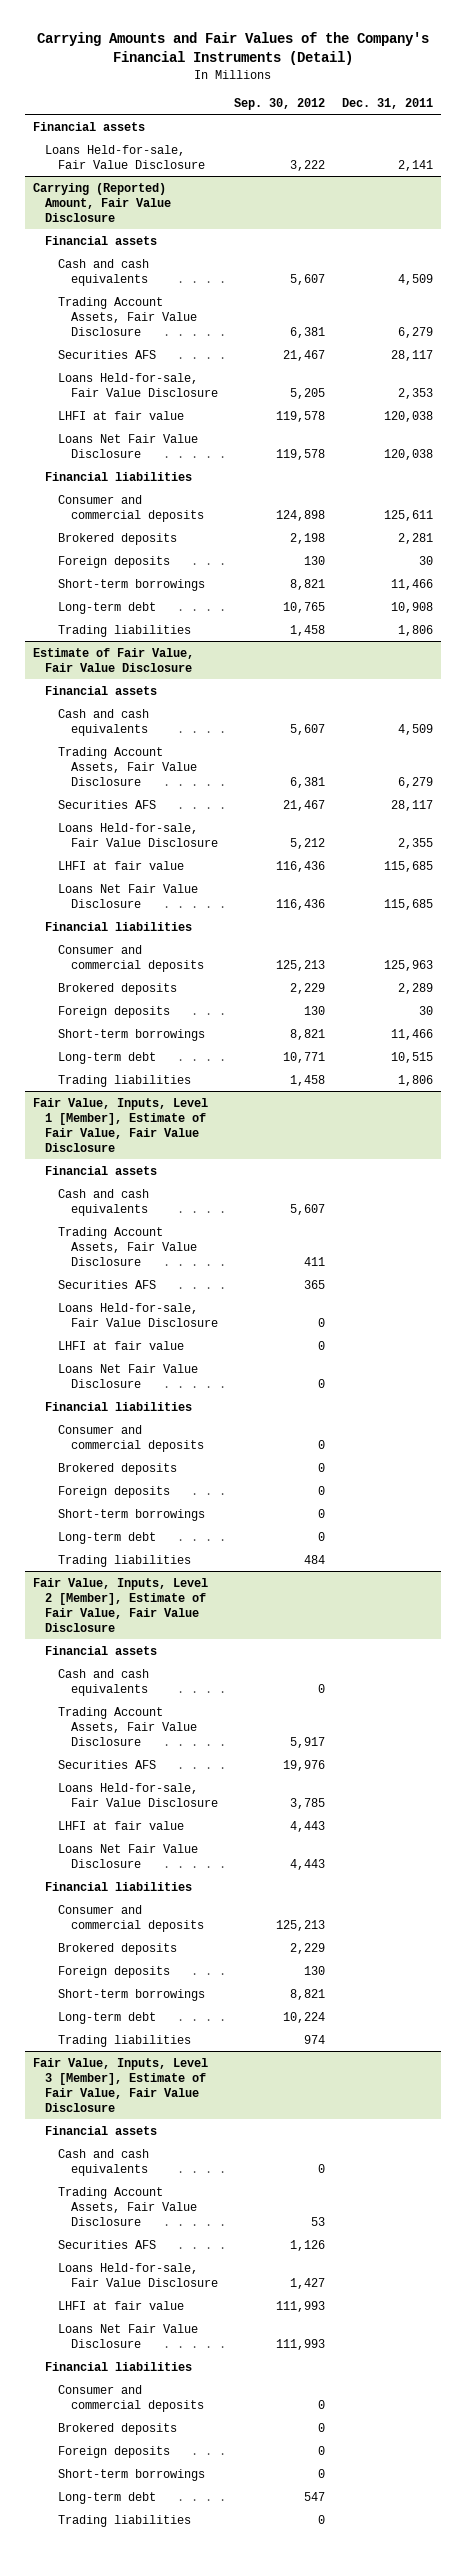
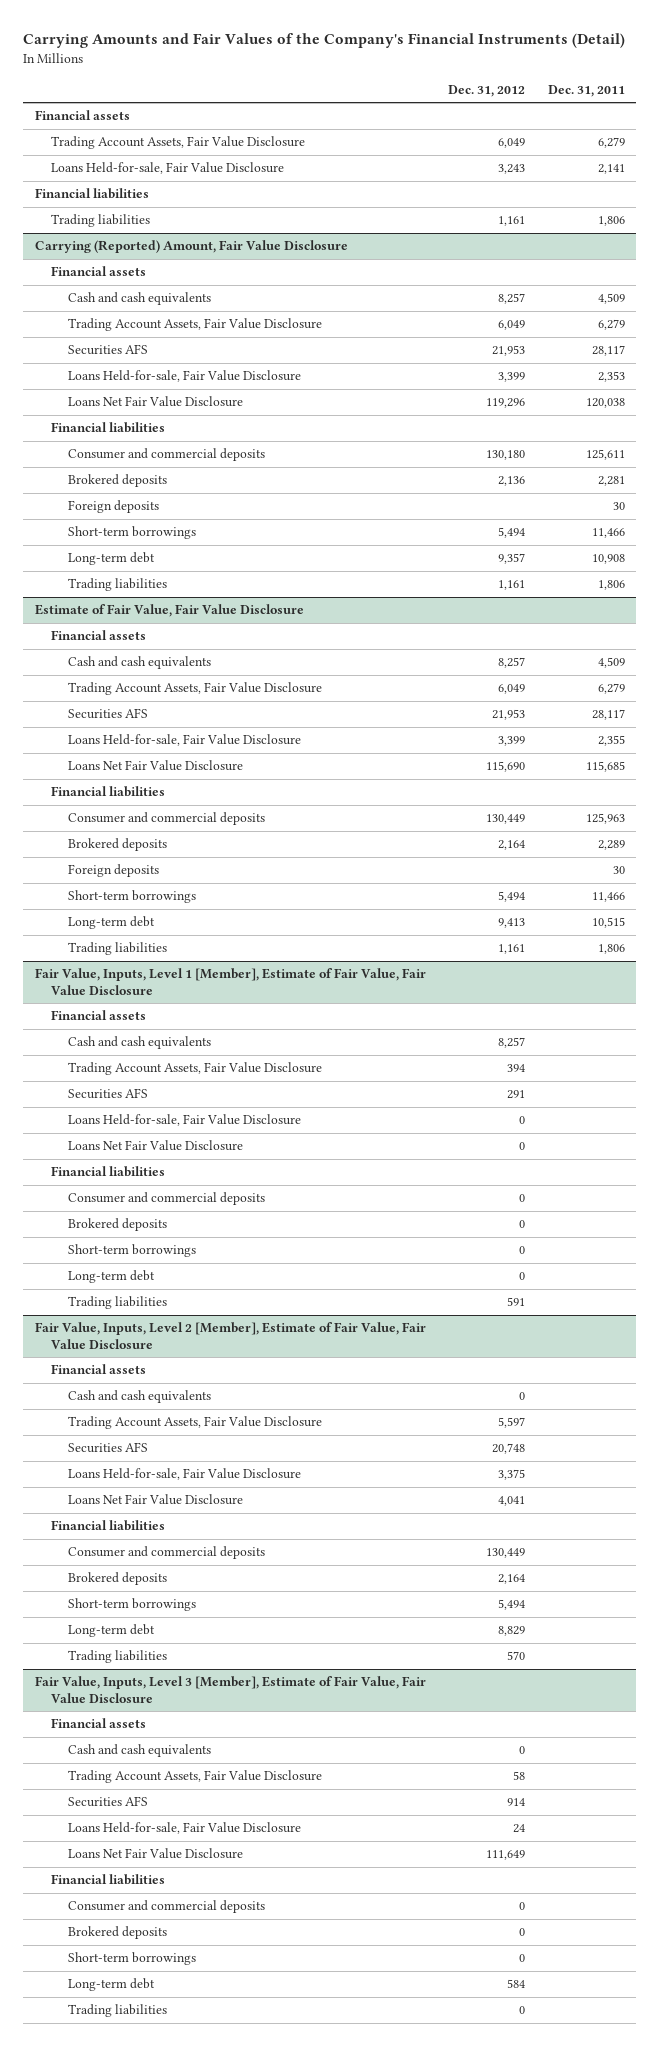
[234,97,326,110] Sep. 30, 2012 -> none
none -> [448,84,526,97] Dec. 31, 2012
none -> [51,136,306,150] Trading Account Assets, Fair Value Disclosure
none -> [34,188,149,200] Financial liabilities
none -> [51,214,151,228] Trading liabilities
[58,410,185,420] LHFI at fair value -> none
[58,860,185,870] LHFI at fair value -> none
[58,1340,185,1350] LHFI at fair value -> none
[58,1485,171,1498] Foreign deposits -> none
[58,1820,185,1830] LHFI at fair value -> none
[58,1965,171,1978] Foreign deposits -> none
[58,2300,185,2310] LHFI at fair value -> none
[58,2445,171,2458] Foreign deposits -> none

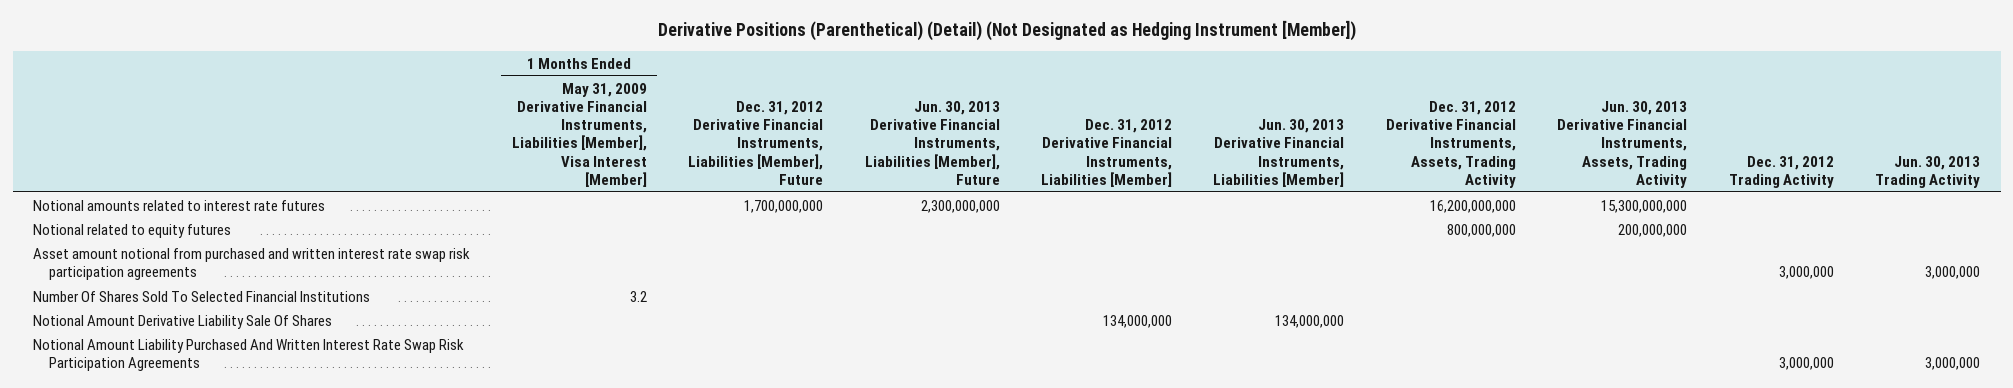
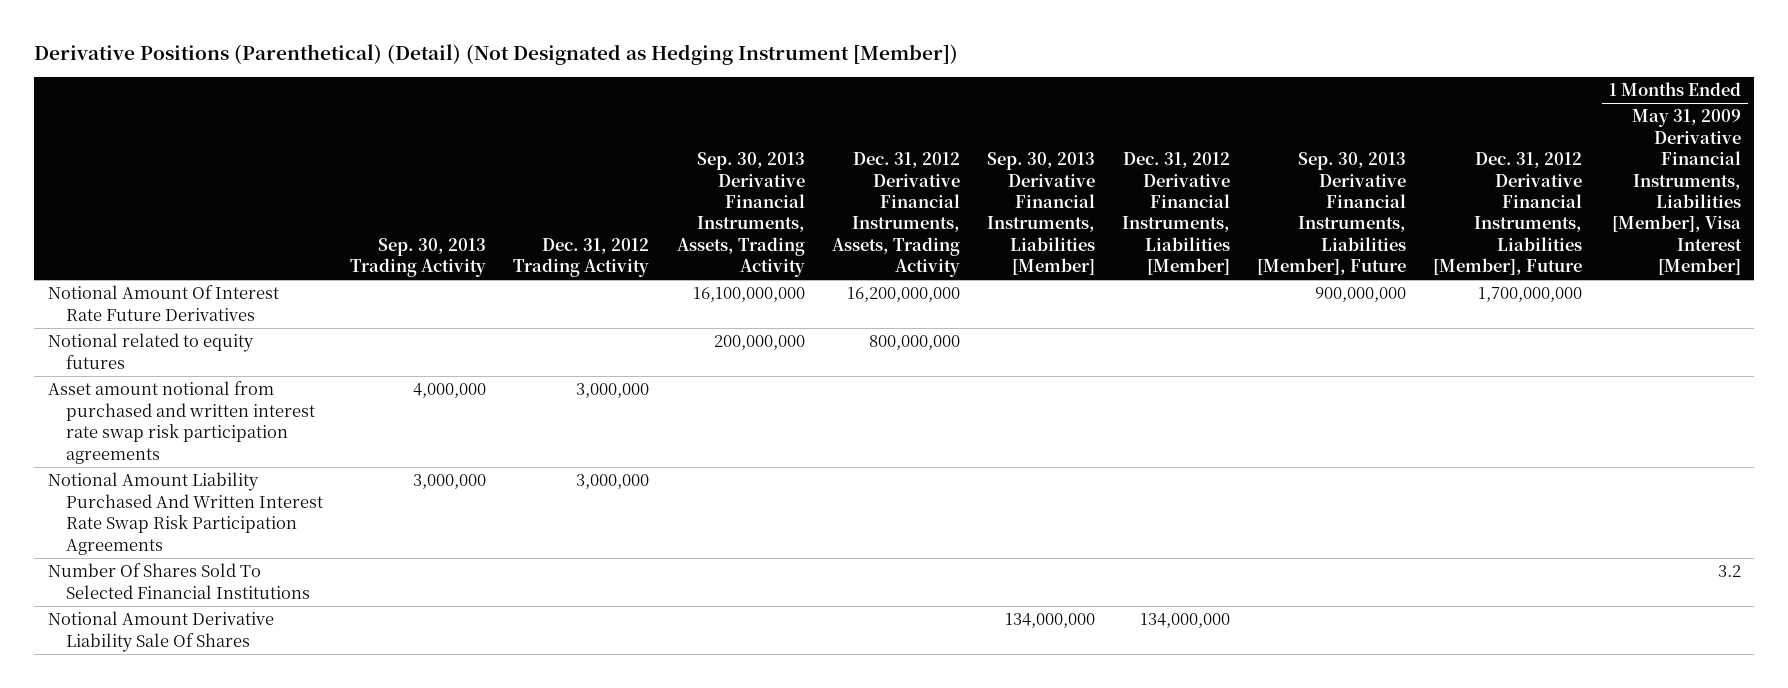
[864,100,1000,186] Jun. 30, 2013 Derivative Financial Instruments, Liabilities [Member], Future -> none
[1213,119,1345,188] Jun. 30, 2013 Derivative Financial Instruments, Liabilities [Member] -> none
[1557,100,1688,189] Jun. 30, 2013 Derivative Financial Instruments, Assets, Trading Activity -> none
[1875,155,1981,189] Jun. 30, 2013 Trading Activity -> none
none -> [350,237,487,278] Sep. 30, 2013 Trading Activity
none -> [676,152,805,278] Sep. 30, 2013 Derivative Financial Instruments, Assets, Trading Activity
none -> [986,152,1095,276] Sep. 30, 2013 Derivative Financial Instruments, Liabilities [Member]
none -> [1256,152,1406,276] Sep. 30, 2013 Derivative Financial Instruments, Liabilities [Member], Future
[33,199,326,211] Notional amounts related to interest rate futures -> [47,285,279,321] Notional Amount Of Interest Rate Future Derivatives
[33,338,465,371] Notional Amount Liability Purchased And Written Interest Rate Swap Risk Participation Agreements -> [47,472,324,555] Notional Amount Liability Purchased And Written Interest Rate Swap Risk Participation Agreements

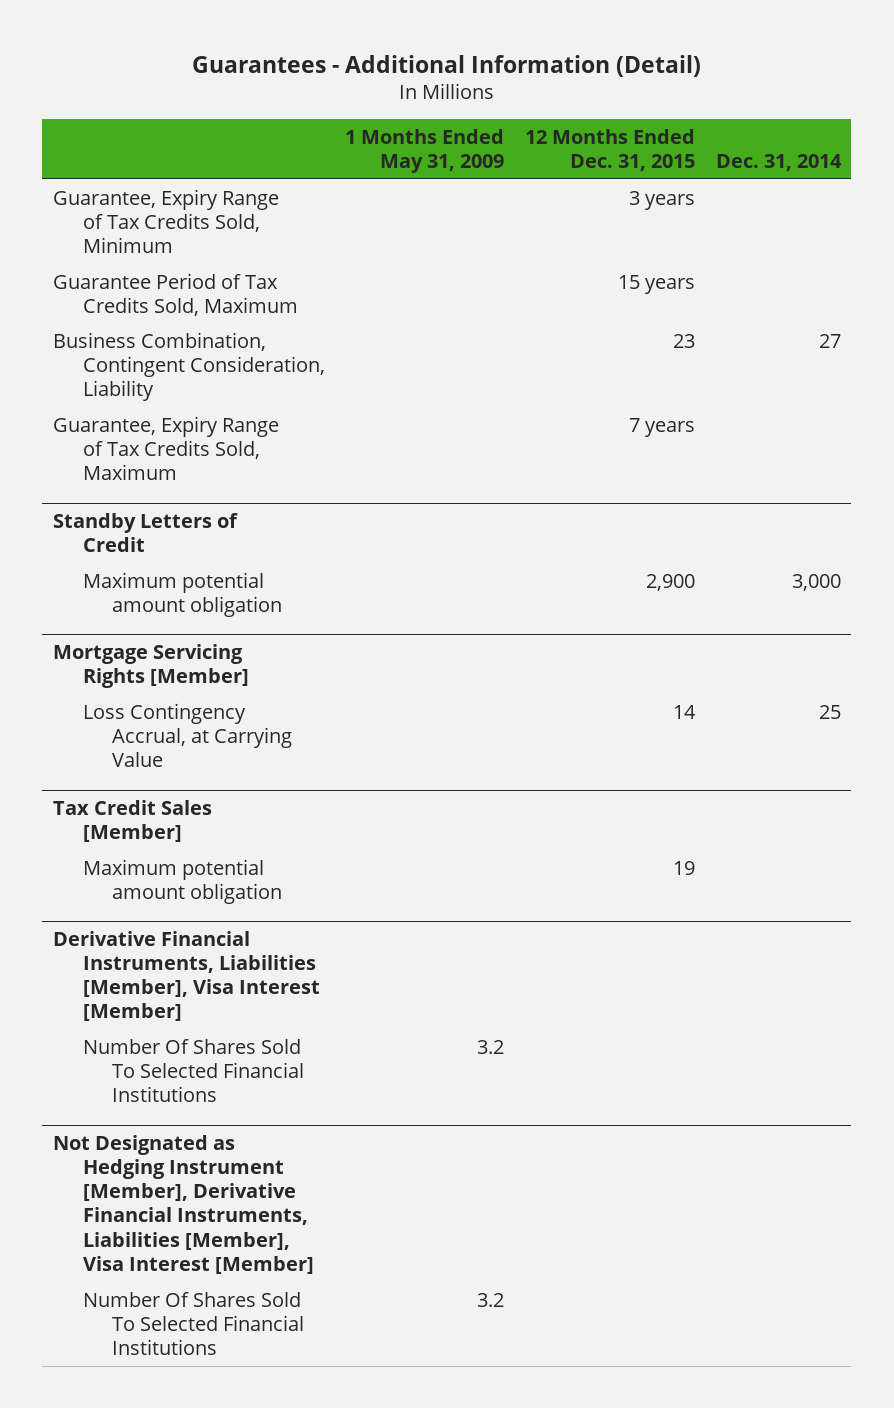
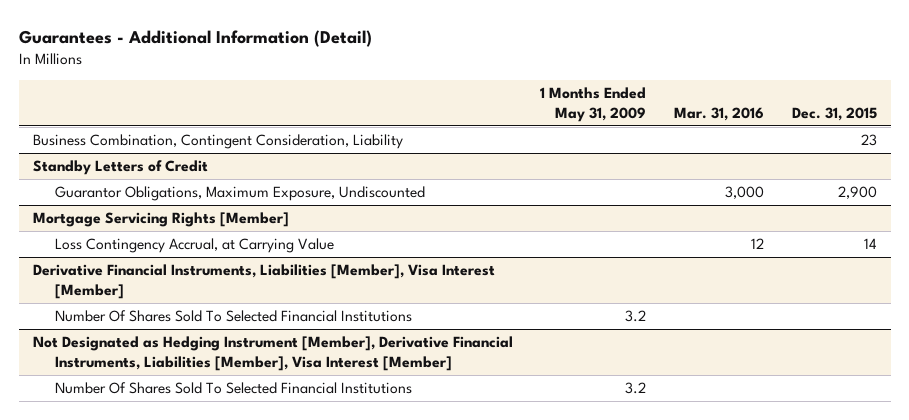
[525,128,696,171] 12 Months Ended Dec. 31, 2015 -> none
[715,153,842,171] Dec. 31, 2014 -> none
none -> [673,107,764,122] Mar. 31, 2016
none -> [791,107,877,122] Dec. 31, 2015
[52,188,279,254] Guarantee, Expiry Range of Tax Credits Sold, Minimum -> none
[52,272,298,316] Guarantee Period of Tax Credits Sold, Maximum -> none
[52,415,279,481] Guarantee, Expiry Range of Tax Credits Sold, Maximum -> none
[82,571,283,617] Maximum potential amount obligation -> [54,185,425,201] Guarantor Obligations, Maximum Exposure, Undiscounted
[52,799,212,842] Tax Credit Sales [Member] -> none
[82,858,283,904] Maximum potential amount obligation -> none

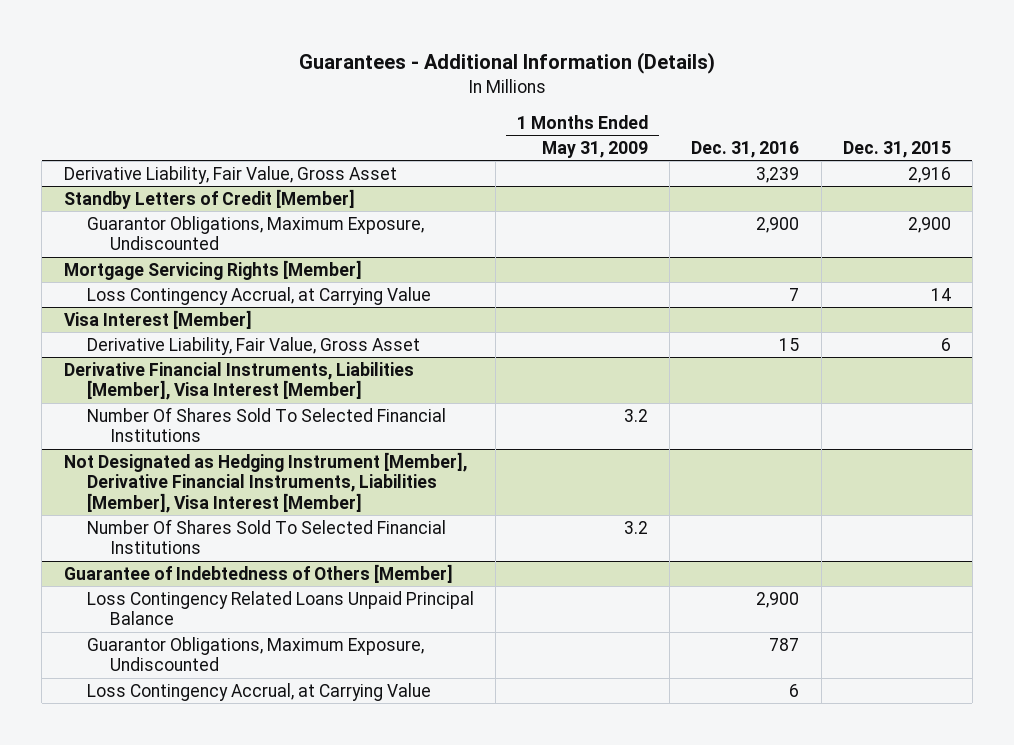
[18,30,372,48] Guarantees - Additional Information (Detail) -> [299,52,716,75] Guarantees - Additional Information (Details)
[673,107,764,122] Mar. 31, 2016 -> none
none -> [691,141,800,159] Dec. 31, 2016
[32,133,403,149] Business Combination, Contingent Consideration, Liability -> none
none -> [63,165,397,184] Derivative Liability, Fair Value, Gross Asset
[32,159,208,175] Standby Letters of Credit -> [63,188,355,209] Standby Letters of Credit [Member]
none -> [63,309,252,329] Visa Interest [Member]
none -> [86,336,420,355] Derivative Liability, Fair Value, Gross Asset
none -> [63,563,453,583] Guarantee of Indebtedness of Others [Member]
none -> [86,590,474,626] Loss Contingency Related Loans Unpaid Principal Balance
none -> [86,636,424,672] Guarantor Obligations, Maximum Exposure, Undiscounted
none -> [86,682,431,701] Loss Contingency Accrual, at Carrying Value

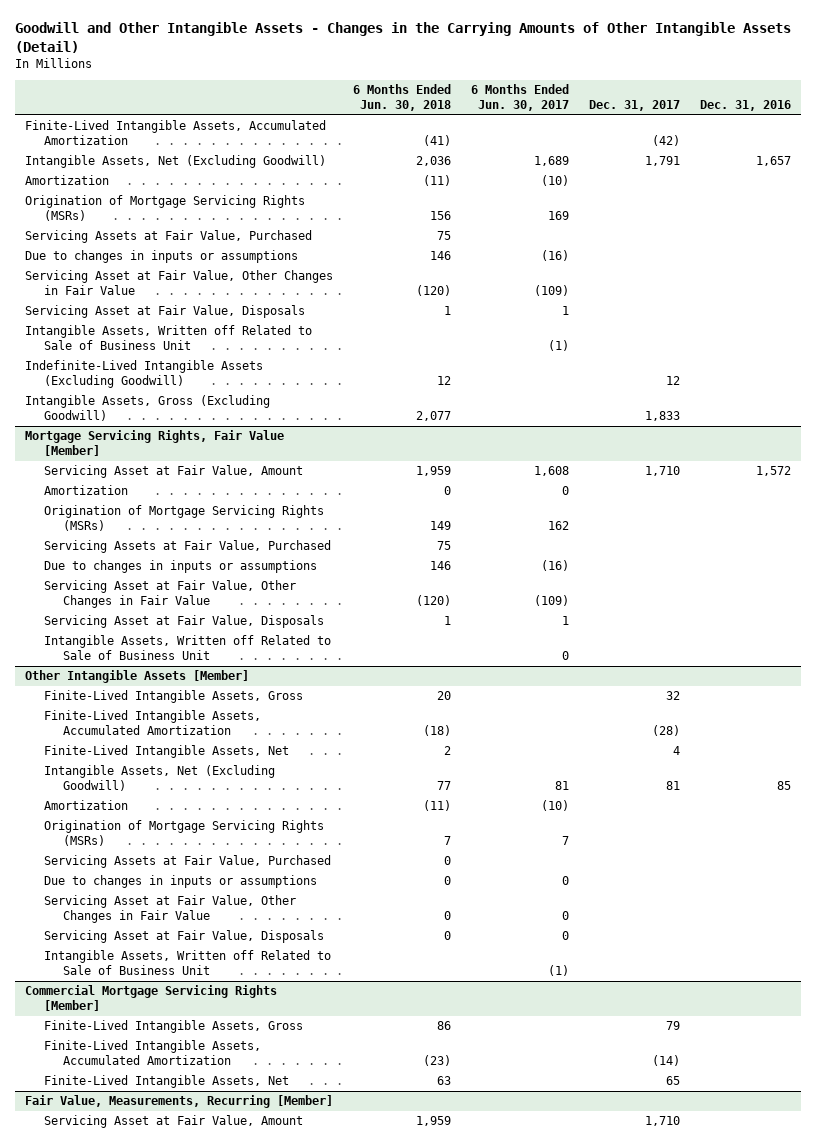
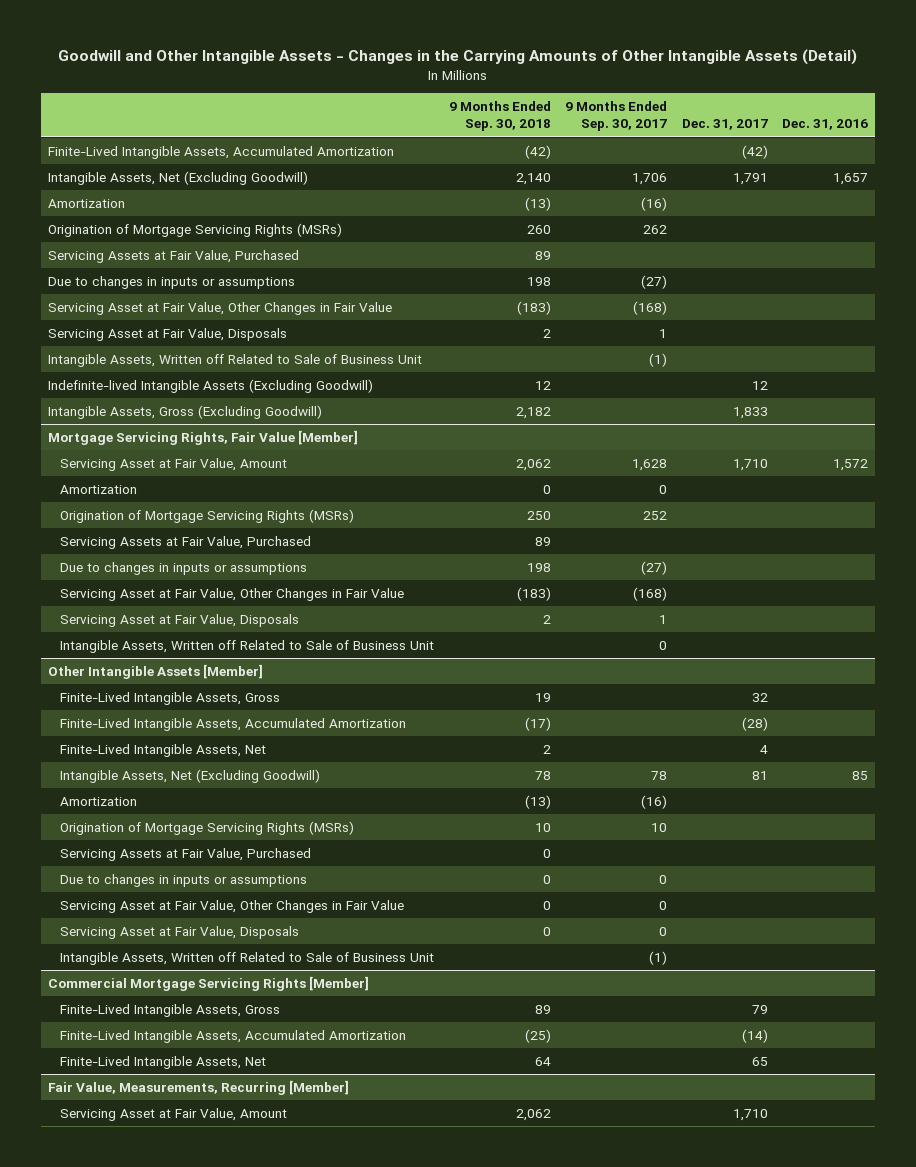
[352,84,451,111] 6 Months Ended Jun. 30, 2018 -> none
[470,84,569,111] 6 Months Ended Jun. 30, 2017 -> none
none -> [448,101,551,132] 9 Months Ended Sep. 30, 2018
none -> [565,101,668,132] 9 Months Ended Sep. 30, 2017
[24,360,263,388] Indefinite-Lived Intangible Assets (Excluding Goodwill) -> [47,378,373,393] Indefinite-lived Intangible Assets (Excluding Goodwill)

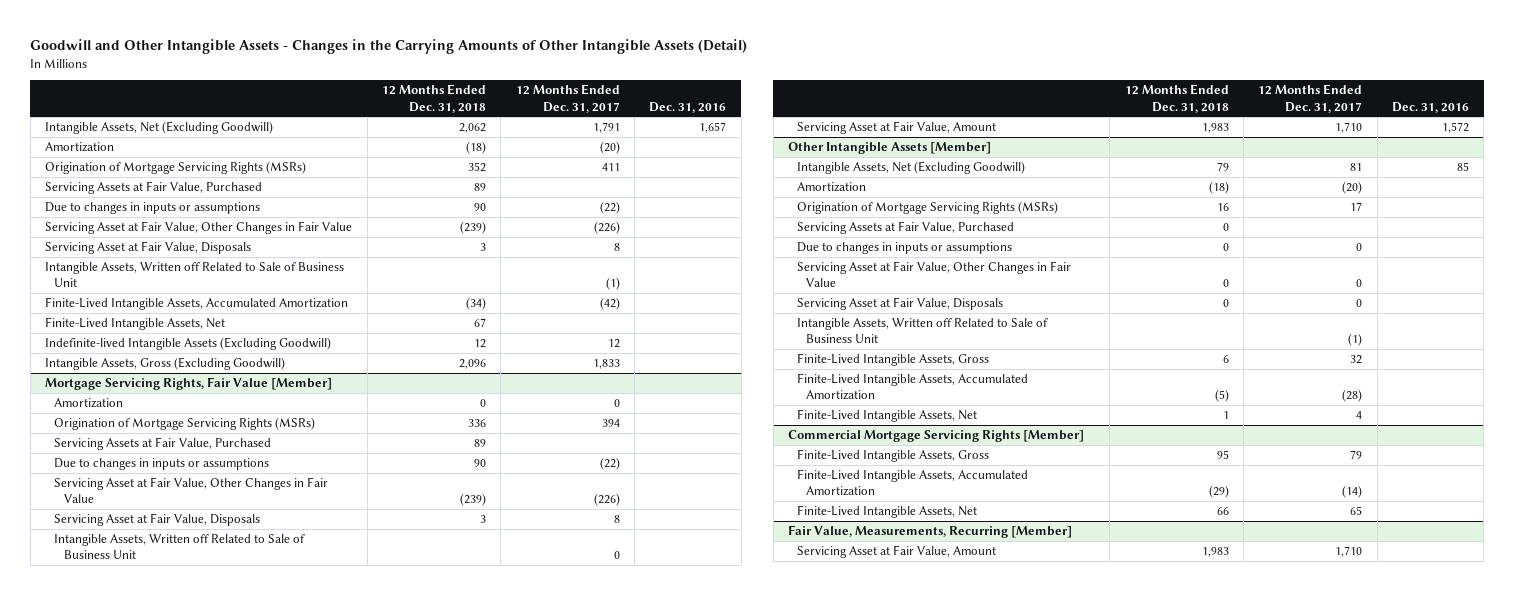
[448,101,551,132] 9 Months Ended Sep. 30, 2018 -> none
[565,101,668,132] 9 Months Ended Sep. 30, 2017 -> none
[681,119,768,131] Dec. 31, 2017 -> none
none -> [381,84,486,113] 12 Months Ended Dec. 31, 2018
none -> [515,84,620,113] 12 Months Ended Dec. 31, 2017
[47,145,394,159] Finite-Lived Intangible Assets, Accumulated Amortization -> [45,297,349,311] Finite-Lived Intangible Assets, Accumulated Amortization
none -> [45,317,226,331] Finite-Lived Intangible Assets, Net
[60,457,288,471] Servicing Asset at Fair Value, Amount -> [797,121,997,135] Servicing Asset at Fair Value, Amount
[60,691,281,705] Finite-Lived Intangible Assets, Gross -> [797,353,990,367] Finite-Lived Intangible Assets, Gross
[60,717,407,731] Finite-Lived Intangible Assets, Accumulated Amortization -> [797,373,1029,401] Finite-Lived Intangible Assets, Accumulated Amortization
[60,743,267,757] Finite-Lived Intangible Assets, Net -> [797,409,978,423] Finite-Lived Intangible Assets, Net

